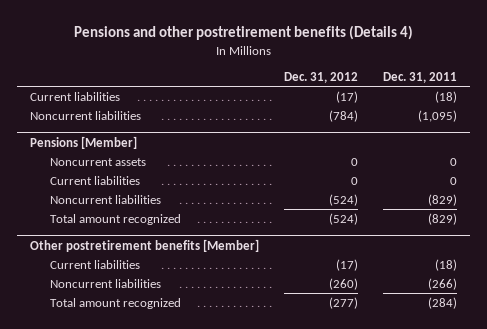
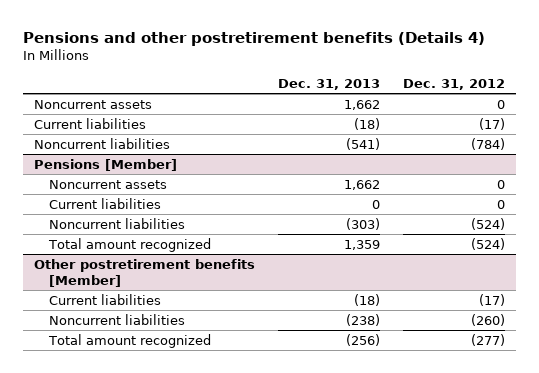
[383,72,458,84] Dec. 31, 2011 -> none
none -> [277,79,380,91] Dec. 31, 2013
none -> [34,99,153,109] Noncurrent assets

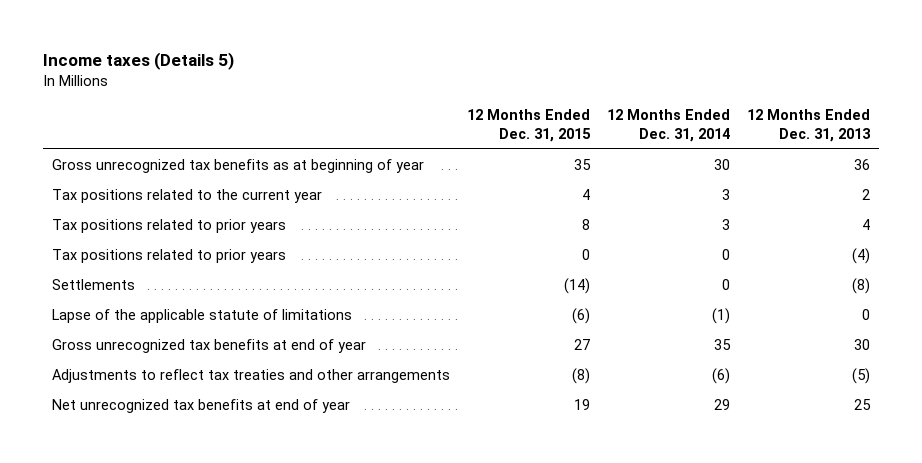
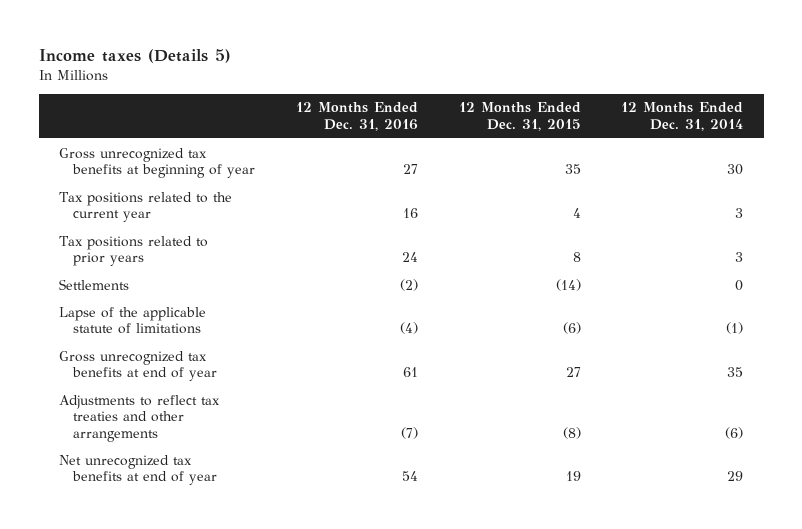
[747,109,872,142] 12 Months Ended Dec. 31, 2013 -> none
none -> [295,102,418,131] 12 Months Ended Dec. 31, 2016
[51,159,424,174] Gross unrecognized tax benefits as at beginning of year -> [59,147,255,179] Gross unrecognized tax benefits at beginning of year
[51,249,286,264] Tax positions related to prior years -> none

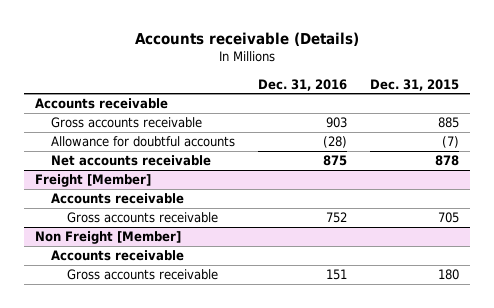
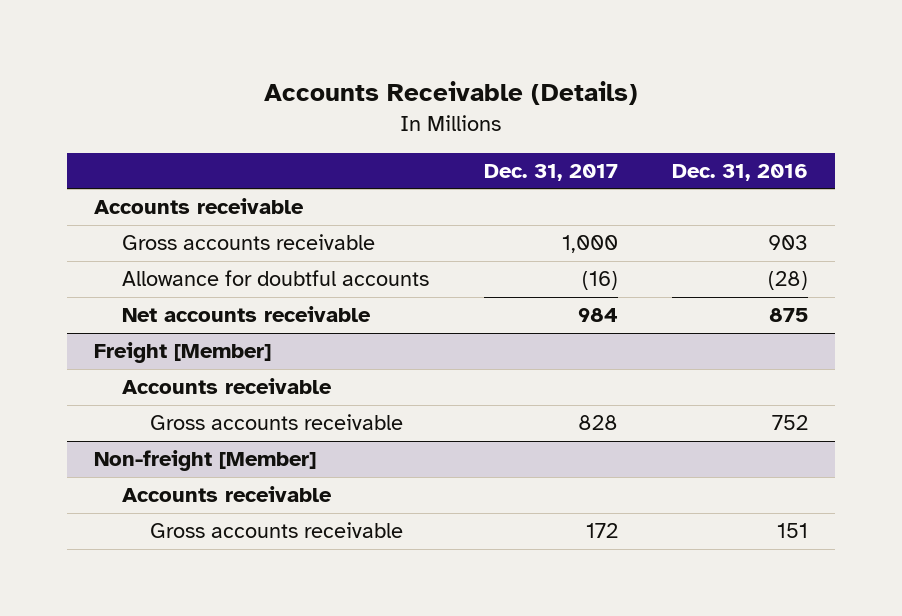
[135,32,360,47] Accounts receivable (Details) -> [264,80,639,105] Accounts Receivable (Details)
[369,78,459,91] Dec. 31, 2015 -> none
none -> [483,163,618,181] Dec. 31, 2017
[35,231,182,245] Non Freight [Member] -> [94,450,317,472] Non-freight [Member]

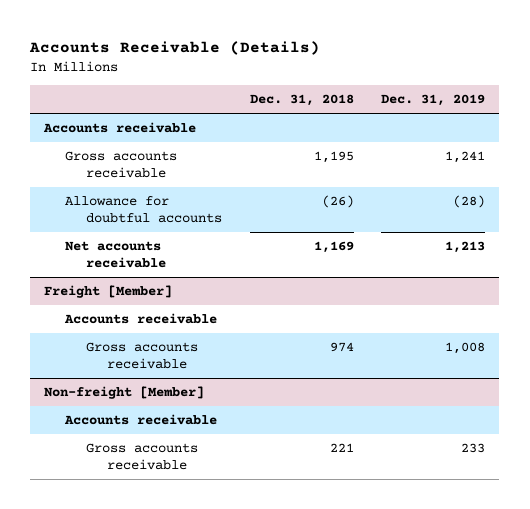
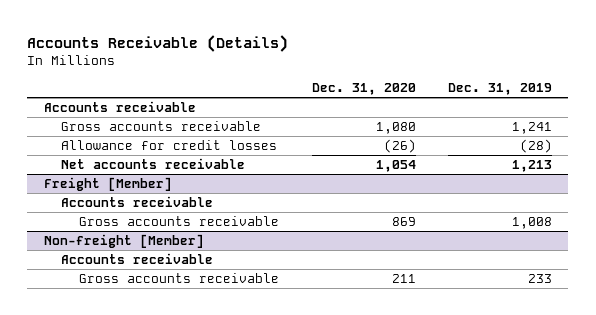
[249,94,354,107] Dec. 31, 2018 -> none
none -> [311,83,416,96] Dec. 31, 2020
[65,195,222,224] Allowance for doubtful accounts -> [61,140,278,151] Allowance for credit losses

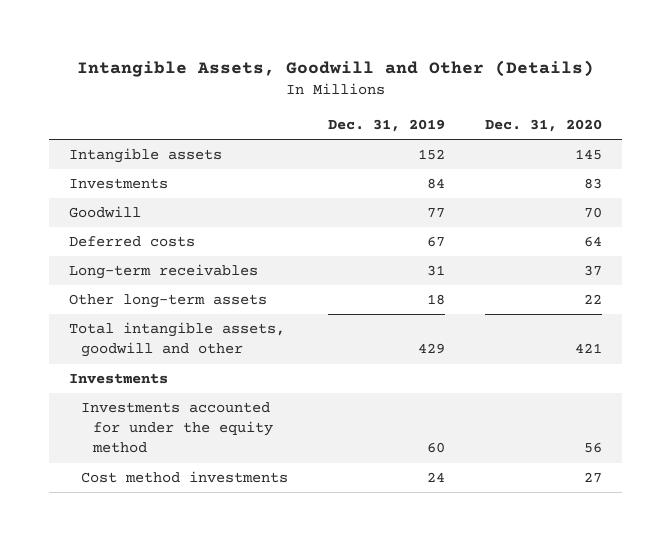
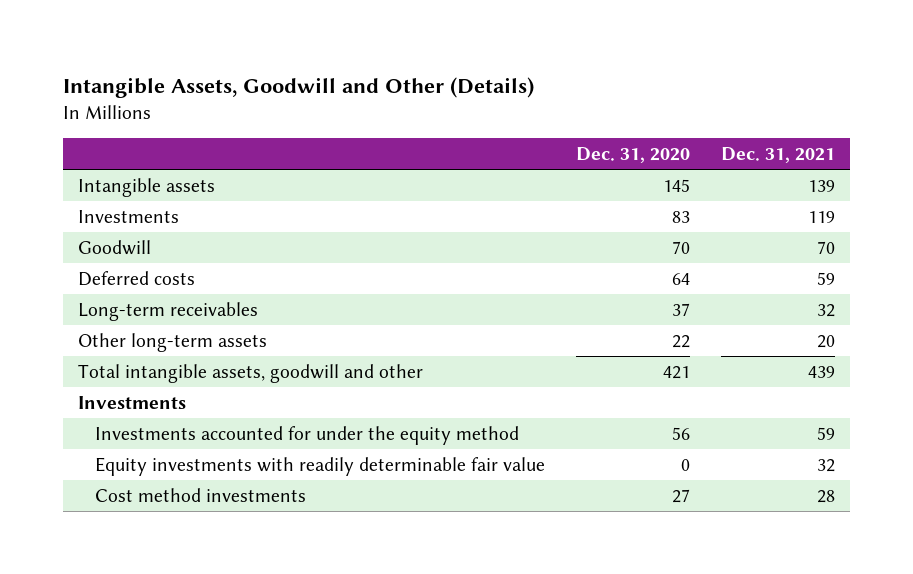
[328,118,446,132] Dec. 31, 2019 -> none
none -> [720,147,835,164] Dec. 31, 2021
none -> [95,456,546,476] Equity investments with readily determinable fair value

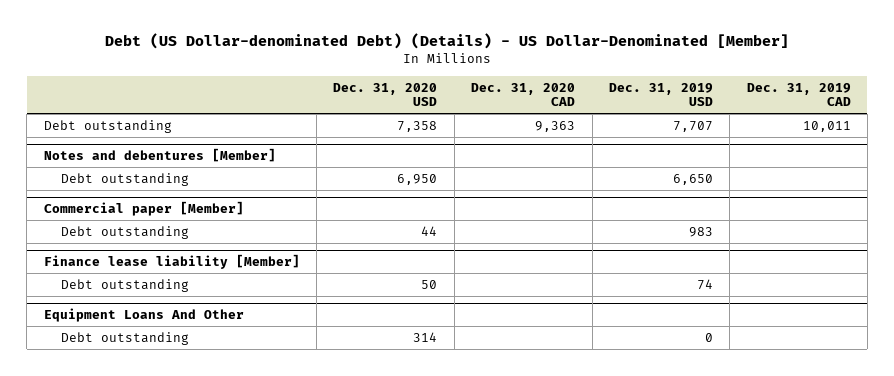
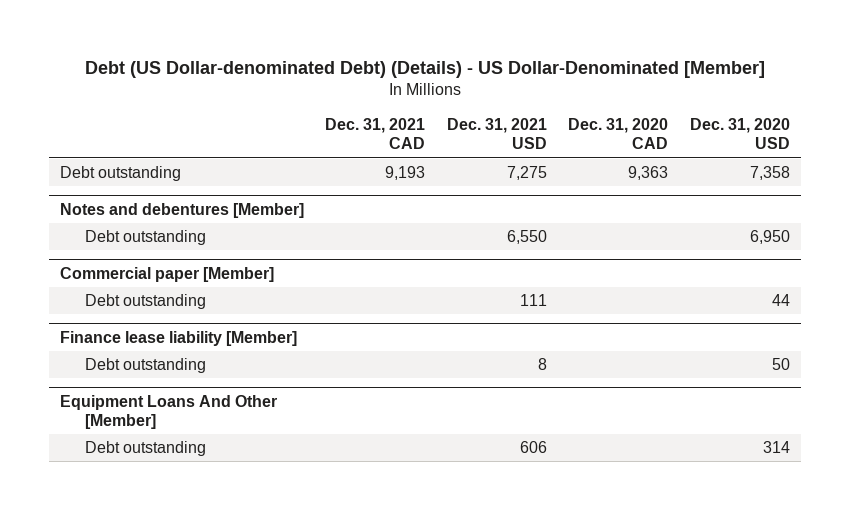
[608,82,713,107] Dec. 31, 2019 USD -> none
[746,82,851,107] Dec. 31, 2019 CAD -> none
none -> [325,118,426,150] Dec. 31, 2021 CAD
none -> [446,118,547,150] Dec. 31, 2021 USD
[43,308,244,323] Equipment Loans And Other -> [59,394,277,430] Equipment Loans And Other [Member]

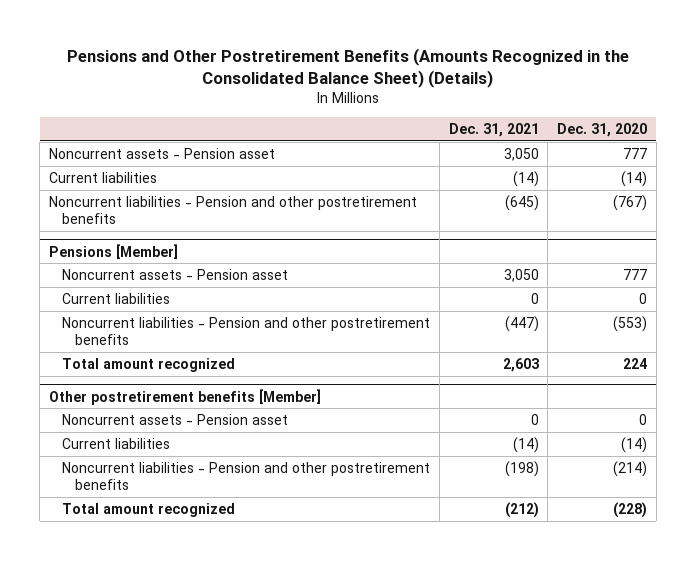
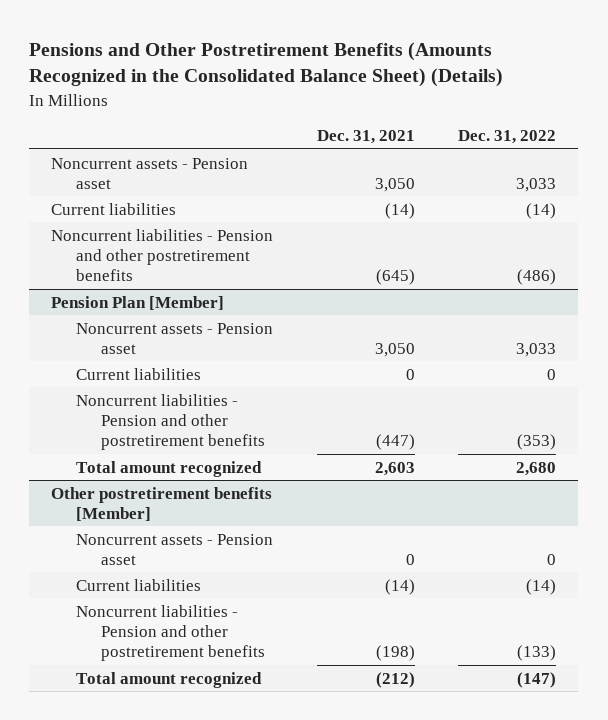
[557,122,648,137] Dec. 31, 2020 -> none
none -> [458,130,557,145] Dec. 31, 2022
[49,243,179,259] Pensions [Member] -> [51,295,225,310] Pension Plan [Member]

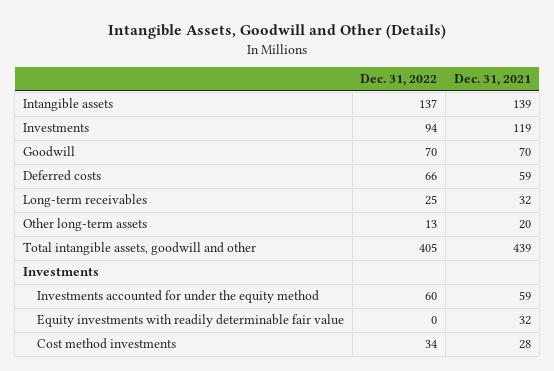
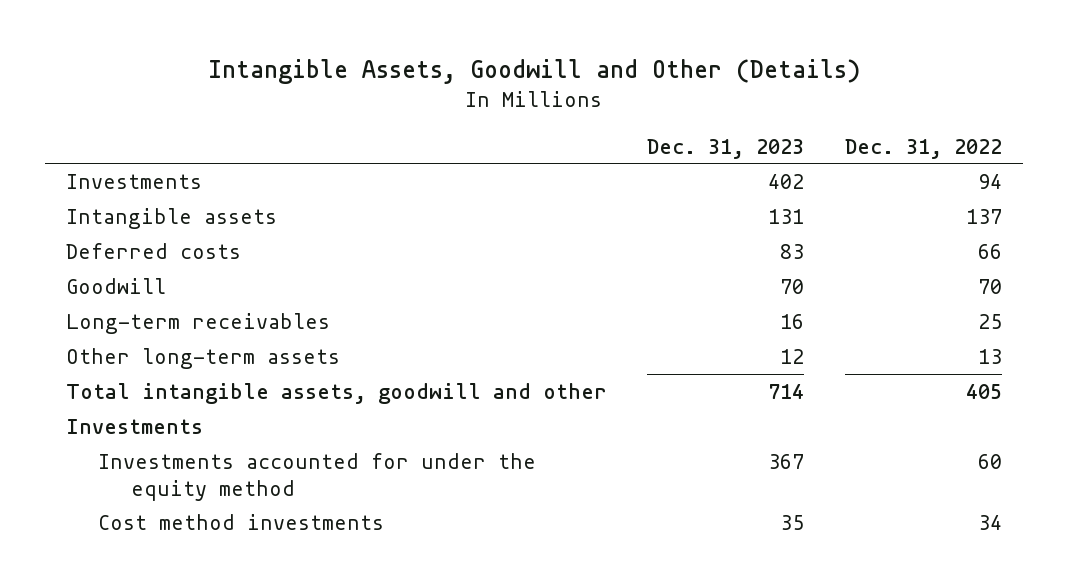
[454,74,532,87] Dec. 31, 2021 -> none
none -> [647,138,805,159] Dec. 31, 2023
[22,98,113,112] Intangible assets -> [65,207,277,229] Intangible assets
[22,146,75,158] Goodwill -> [65,277,166,294] Goodwill
[36,314,344,328] Equity investments with readily determinable fair value -> none

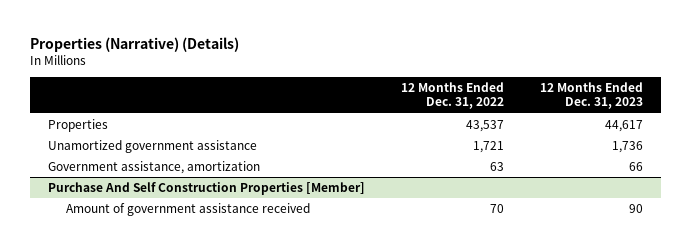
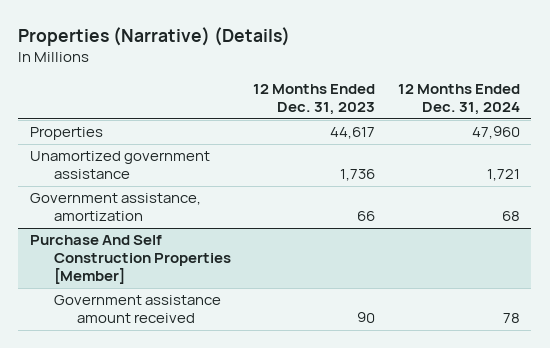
[401,82,505,110] 12 Months Ended Dec. 31, 2022 -> none
none -> [398,84,521,116] 12 Months Ended Dec. 31, 2024
[66,203,311,217] Amount of government assistance received -> [53,295,221,324] Government assistance amount received

